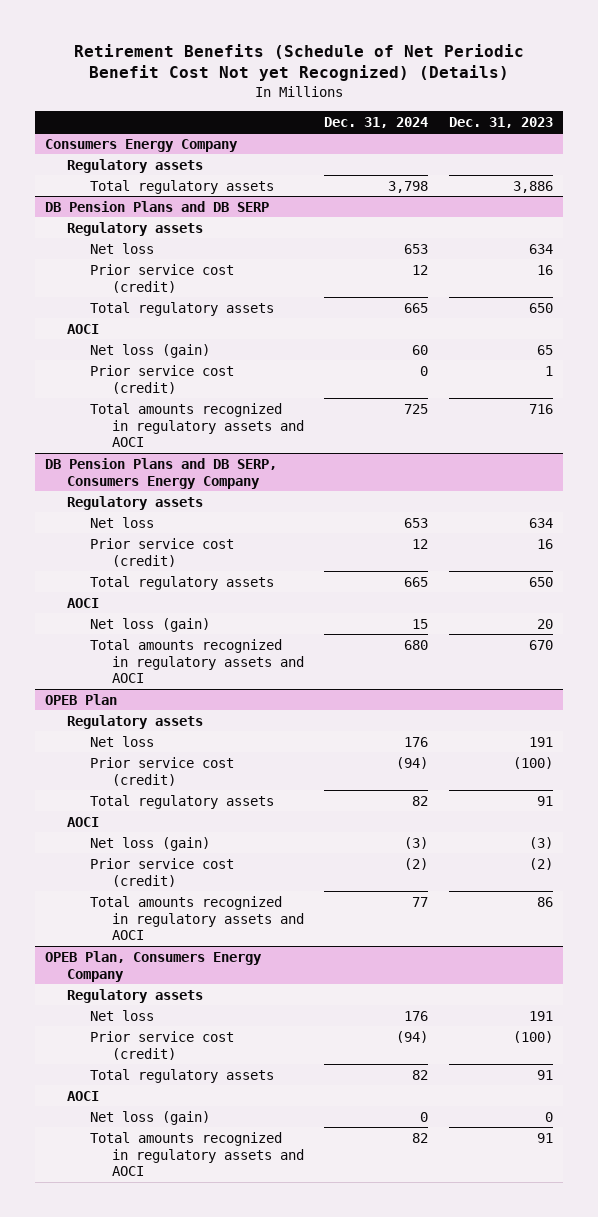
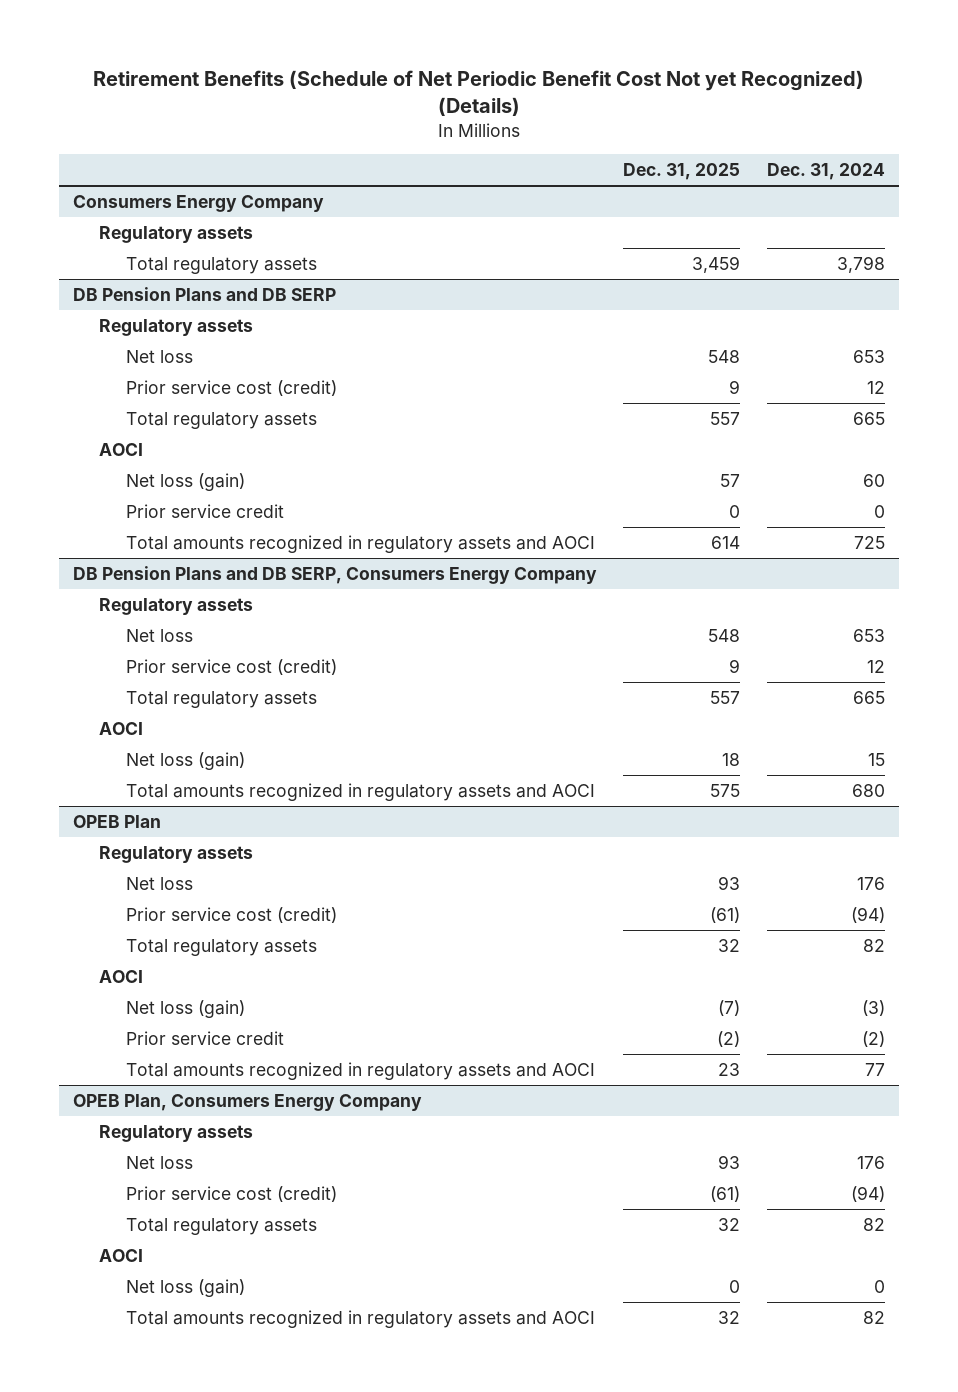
[448,116,553,128] Dec. 31, 2023 -> none
none -> [623,163,741,181] Dec. 31, 2025
[89,364,234,394] Prior service cost (credit) -> [125,503,284,518] Prior service credit
[89,857,234,887] Prior service cost (credit) -> [125,1030,284,1045] Prior service credit

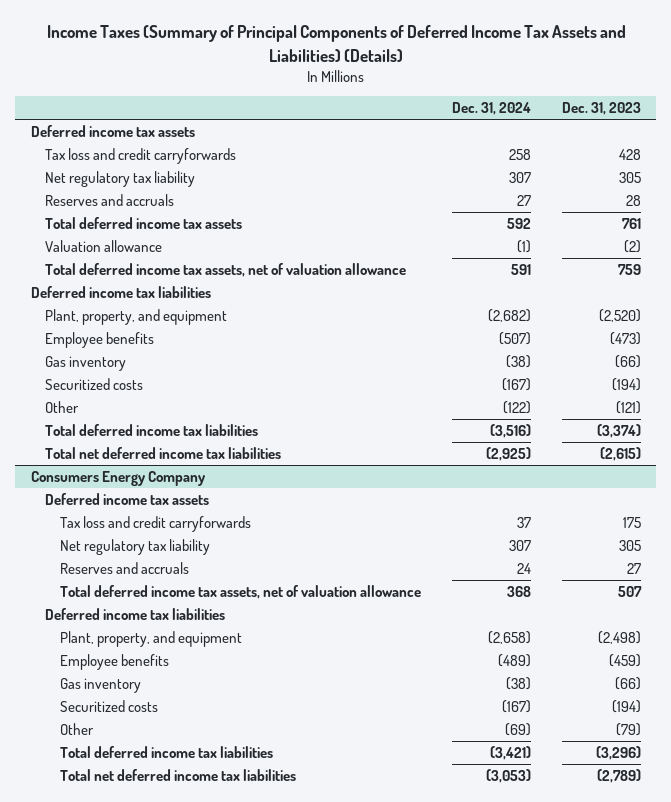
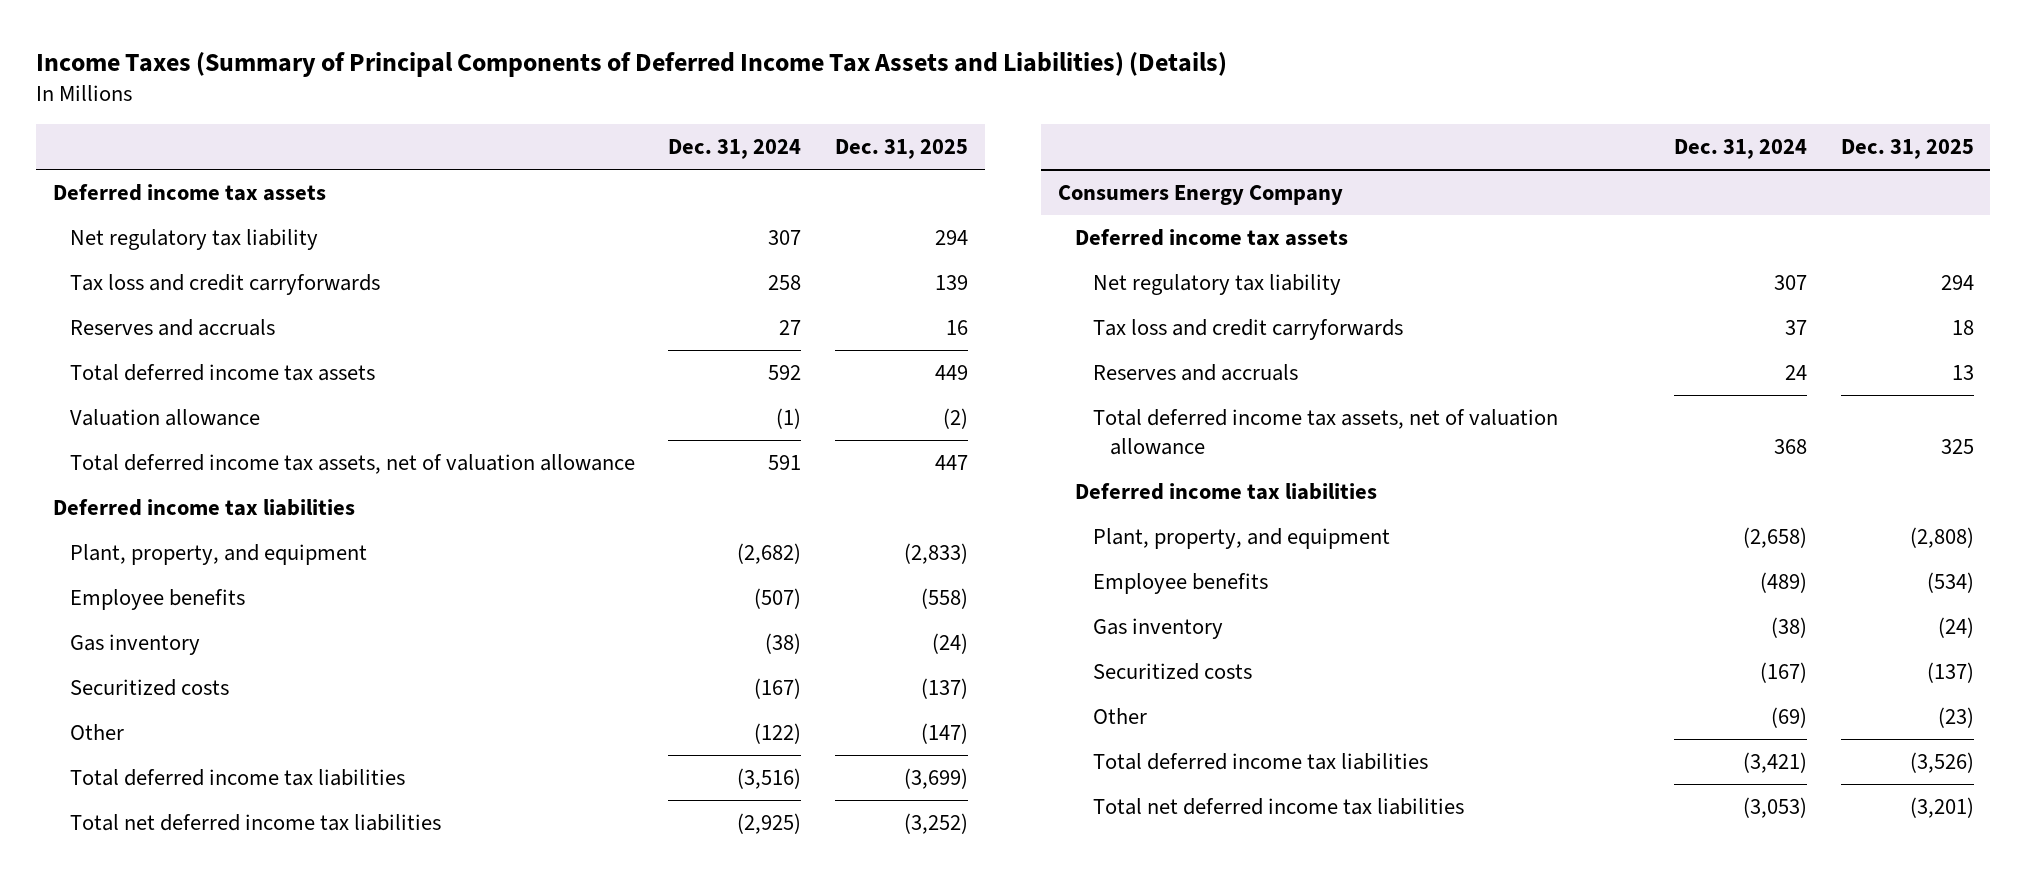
[561,102,641,116] Dec. 31, 2023 -> none
none -> [835,139,969,160] Dec. 31, 2025
[45,147,237,164] Tax loss and credit carryforwards -> [69,274,380,296] Tax loss and credit carryforwards
[60,515,252,532] Tax loss and credit carryforwards -> [1092,319,1403,341] Tax loss and credit carryforwards

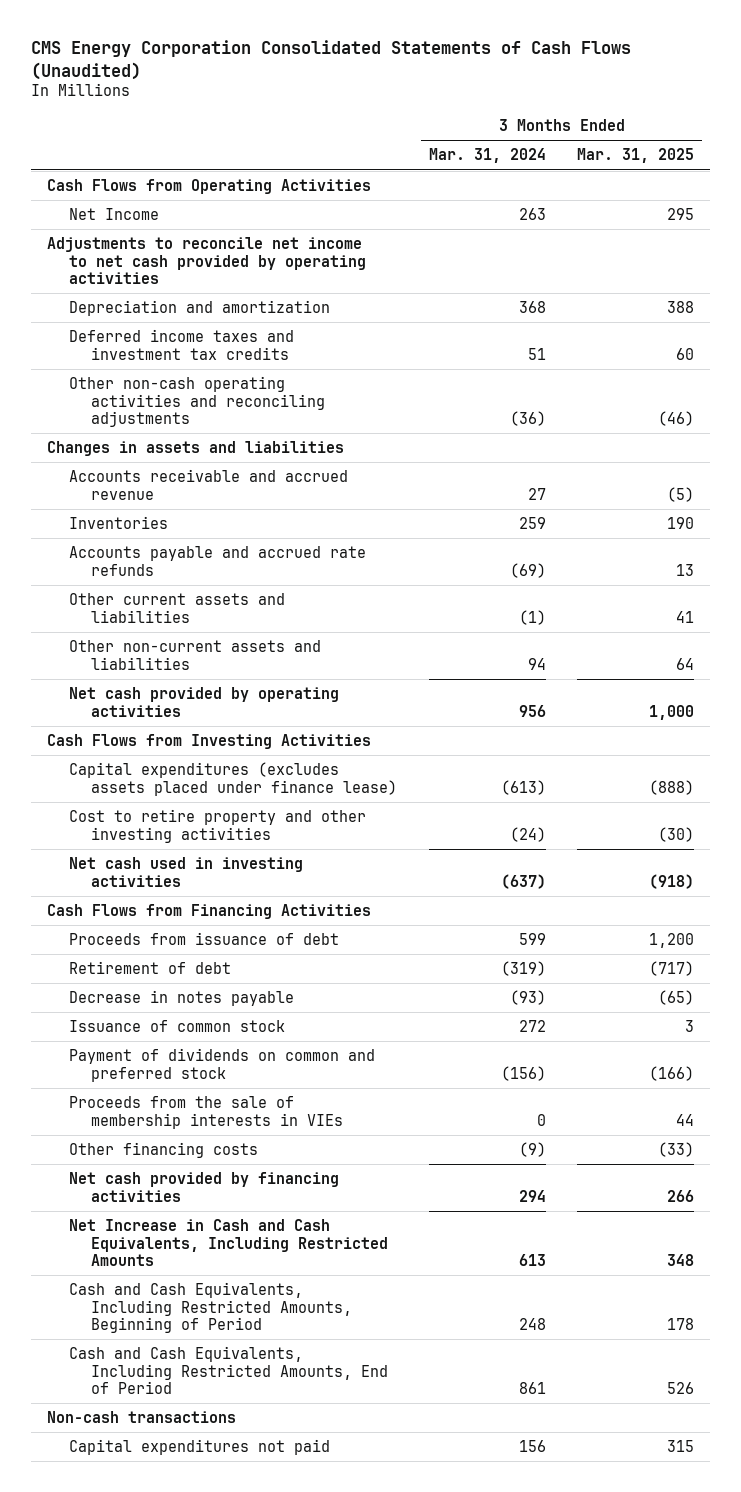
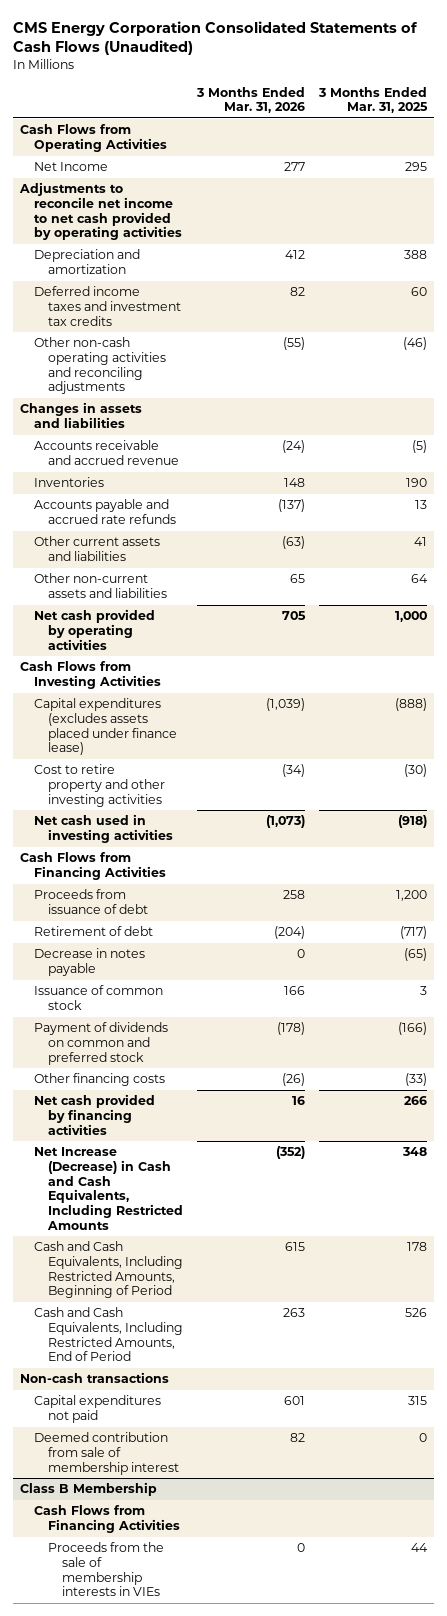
[428,148,546,164] Mar. 31, 2024 -> none
none -> [196,86,306,114] 3 Months Ended Mar. 31, 2026
[69,1095,344,1129] Proceeds from the sale of membership interests in VIEs -> none
[69,1218,389,1267] Net Increase in Cash and Cash Equivalents, Including Restricted Amounts -> [34,1147,184,1230] Net Increase (Decrease) in Cash and Cash Equivalents, Including Restricted Amounts
none -> [34,1432,180,1475] Deemed contribution from sale of membership interest
none -> [20,1482,158,1497] Class B Membership
none -> [34,1505,181,1534] Cash Flows from Financing Activities
none -> [48,1542,165,1597] Proceeds from the sale of membership interests in VIEs

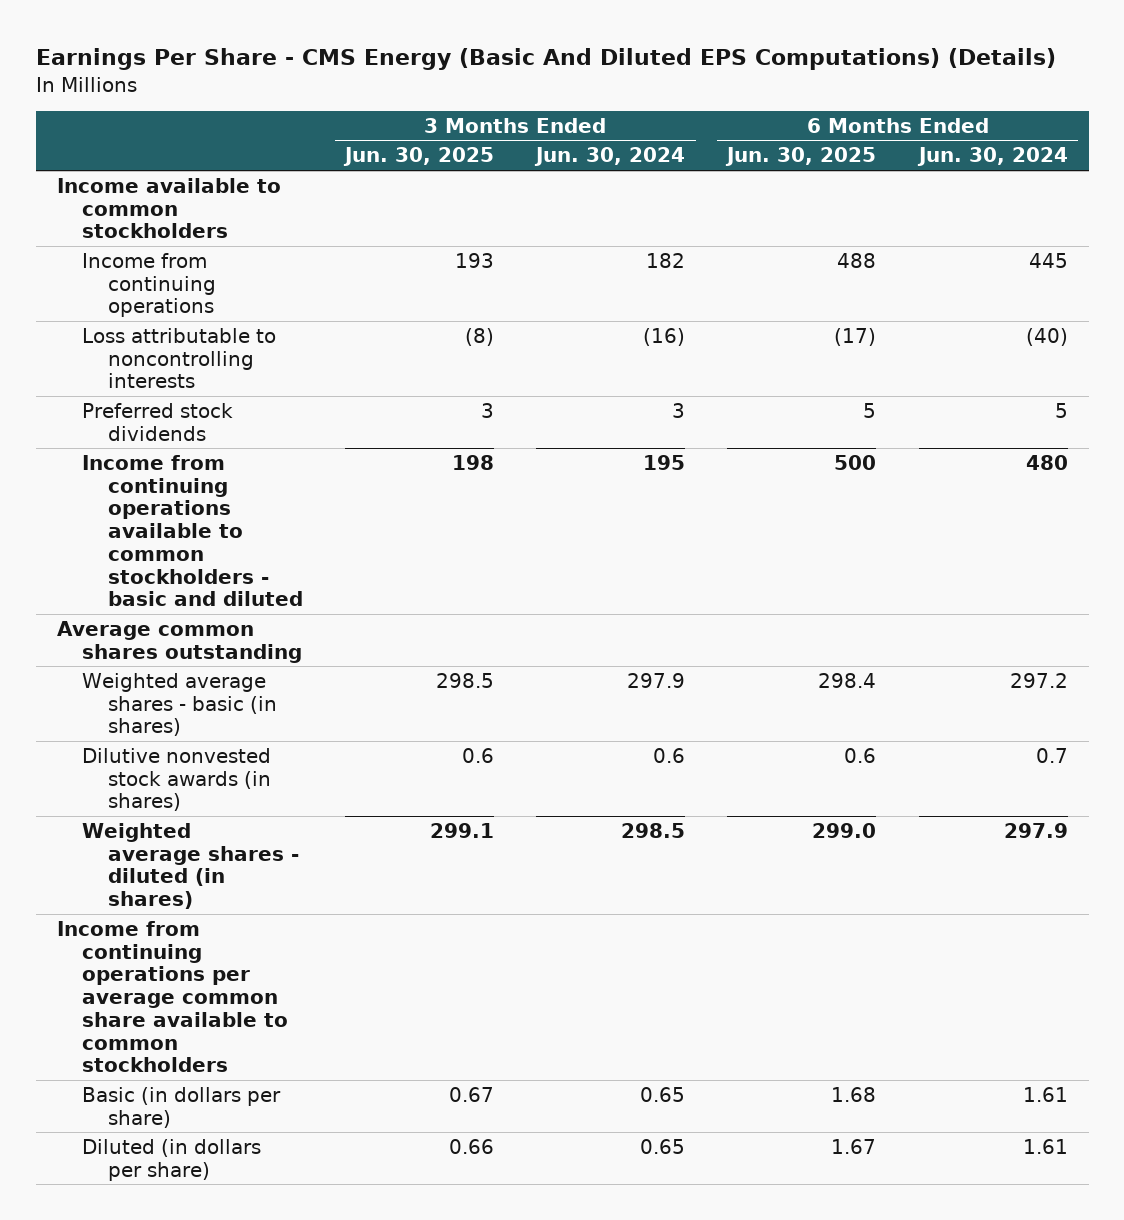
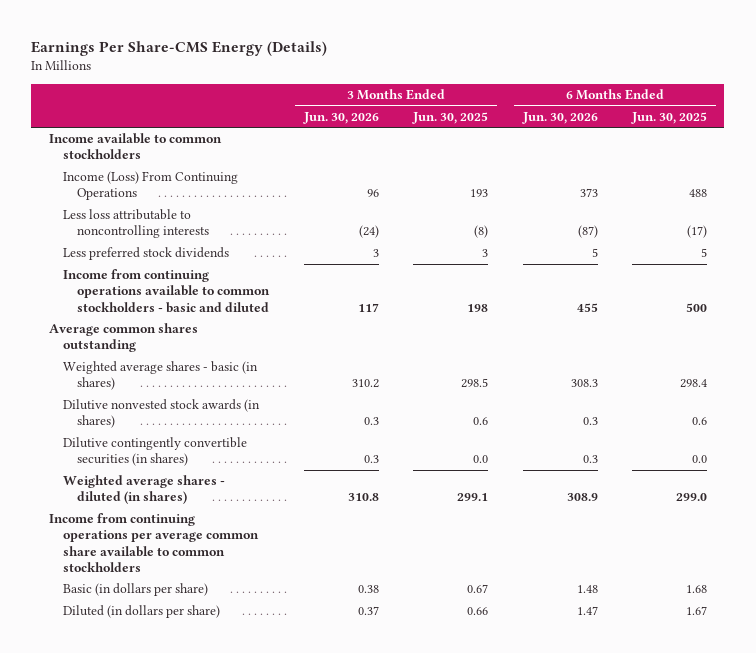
[35,48,1056,71] Earnings Per Share - CMS Energy (Basic And Diluted EPS Computations) (Details) -> [31,41,328,57] Earnings Per Share-CMS Energy (Details)
[534,147,686,167] Jun. 30, 2024 -> none
[916,147,1068,167] Jun. 30, 2024 -> none
none -> [302,111,379,124] Jun. 30, 2026
none -> [521,111,598,124] Jun. 30, 2026
[82,252,217,318] Income from continuing operations -> [62,171,238,201] Income (Loss) From Continuing Operations
[82,327,277,389] Loss attributable to noncontrolling interests -> [62,209,210,239] Less loss attributable to noncontrolling interests
[82,402,234,441] Preferred stock dividends -> [62,247,229,261] Less preferred stock dividends
none -> [62,437,247,467] Dilutive contingently convertible securities (in shares)

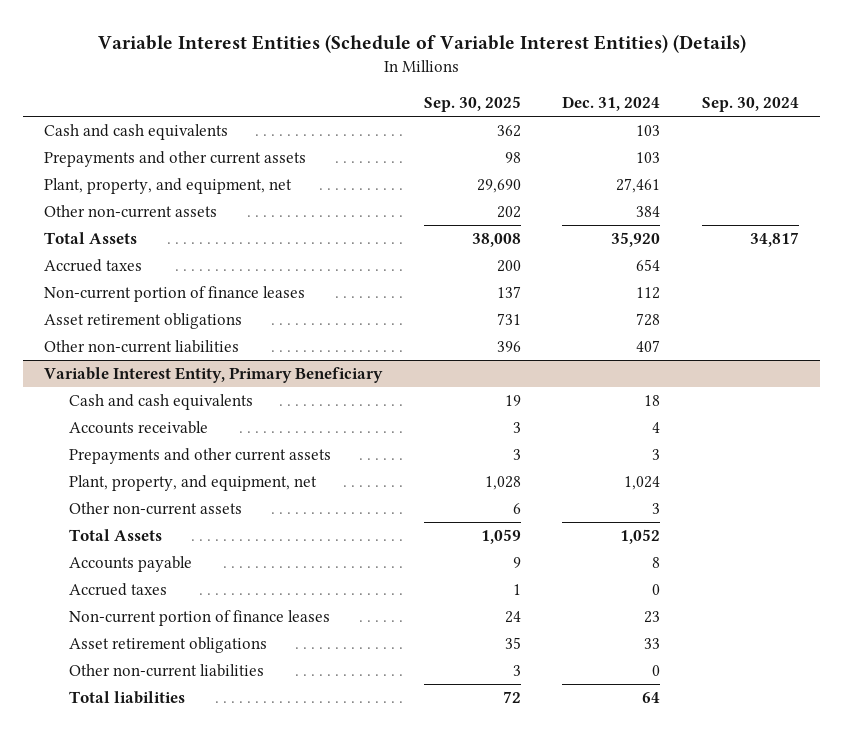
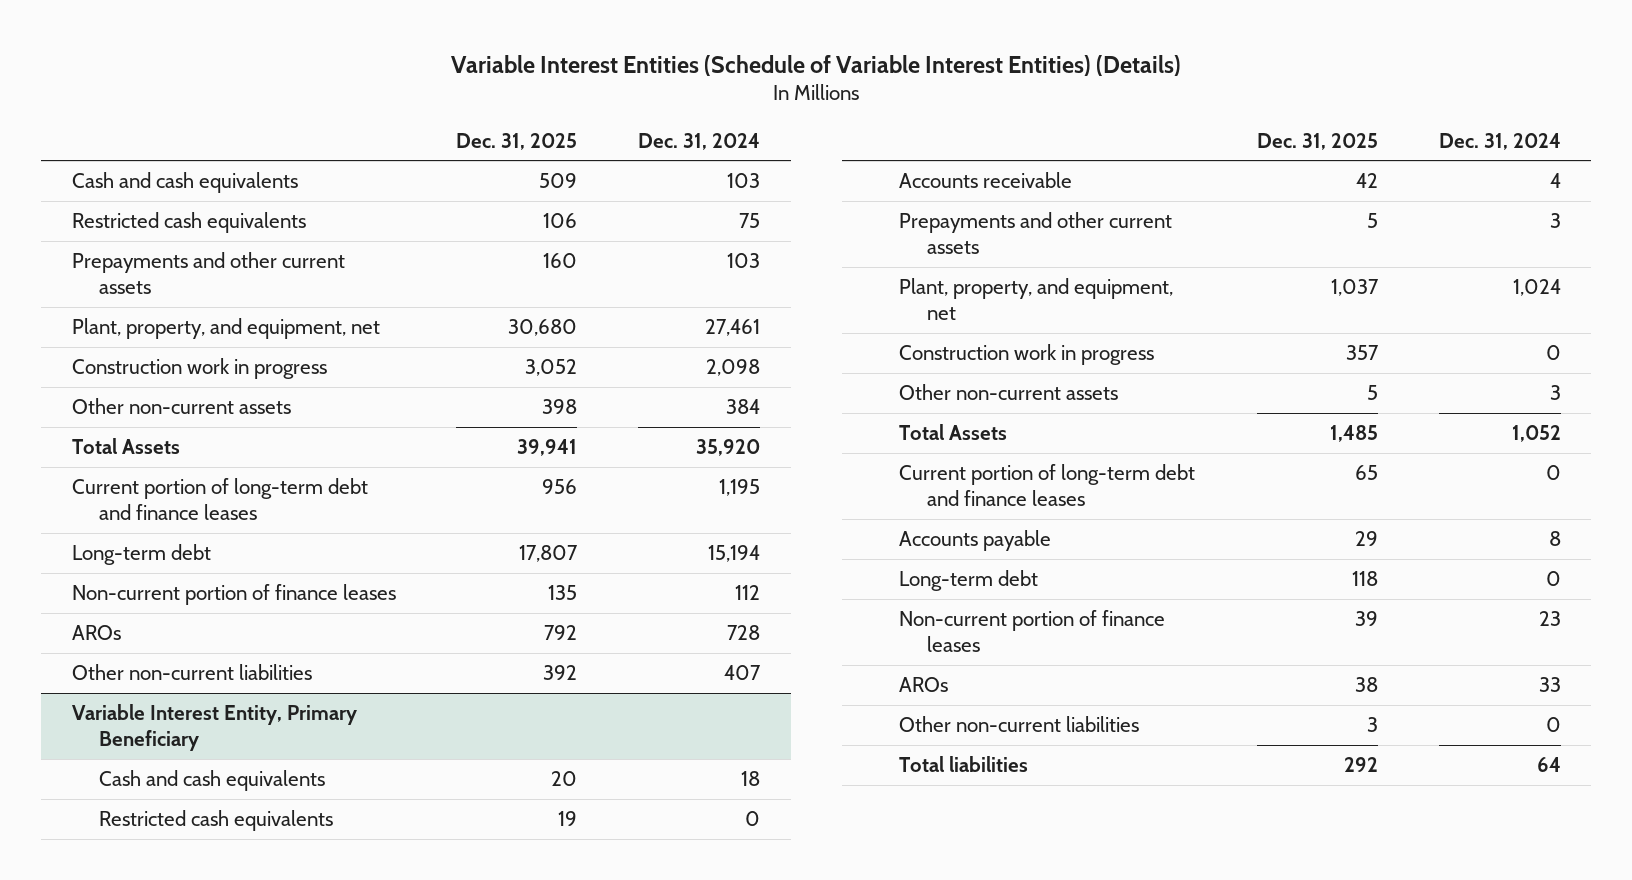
[423,95,521,112] Sep. 30, 2025 -> none
[701,96,799,112] Sep. 30, 2024 -> none
none -> [456,132,578,150] Dec. 31, 2025
none -> [71,212,306,234] Restricted cash equivalents
none -> [71,358,327,380] Construction work in progress
[44,259,143,273] Accrued taxes -> none
none -> [71,478,368,521] Current portion of long-term debt and finance leases
none -> [71,544,211,566] Long-term debt
[44,313,243,330] Asset retirement obligations -> [71,625,121,641] AROs
none -> [99,810,334,832] Restricted cash equivalents
none -> [899,344,1155,366] Construction work in progress
none -> [899,464,1196,507] Current portion of long-term debt and finance leases
[68,583,167,597] Accrued taxes -> none
none -> [899,570,1039,592] Long-term debt
[68,637,267,654] Asset retirement obligations -> [899,677,949,693] AROs

